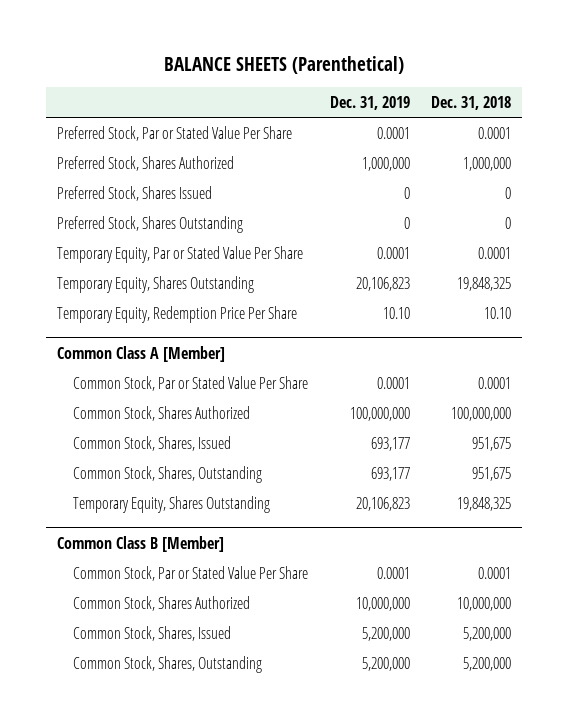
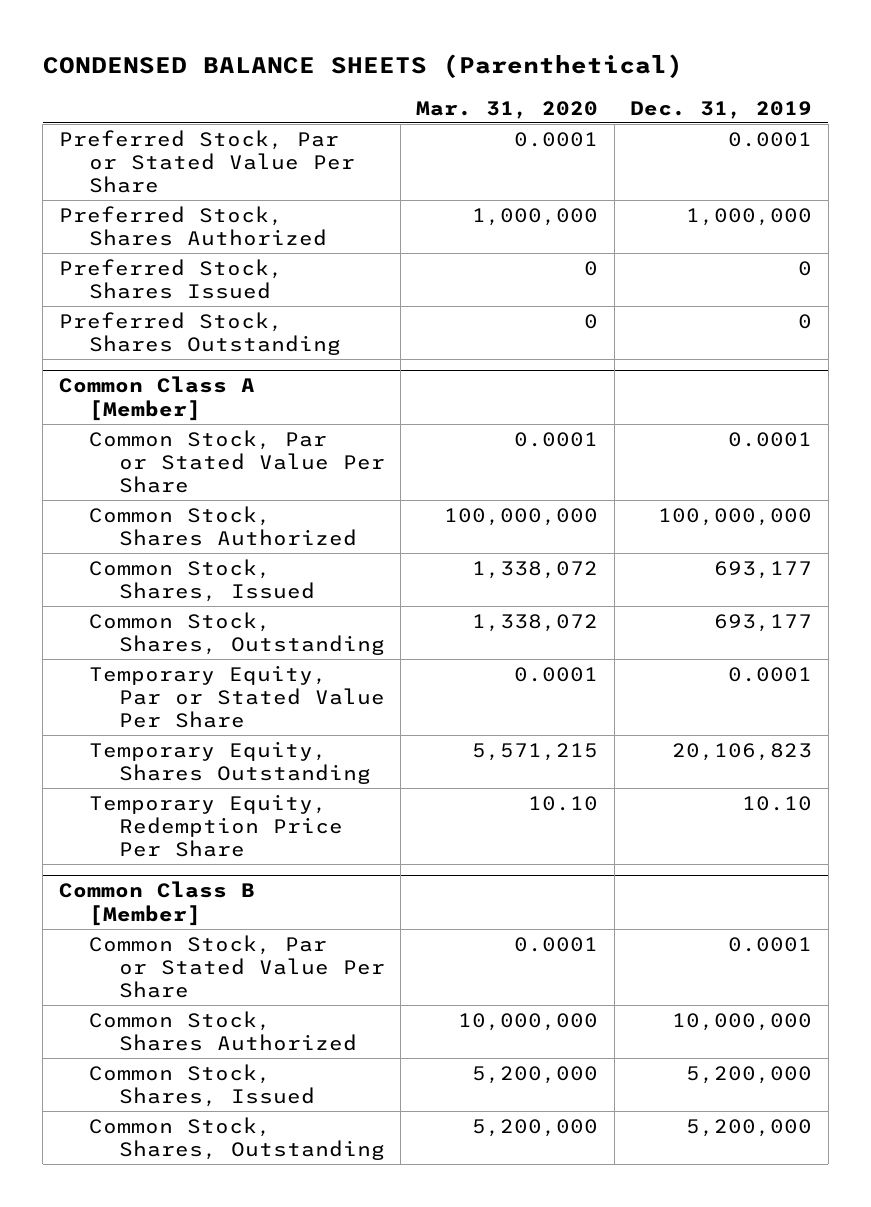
[163,56,404,75] BALANCE SHEETS (Parenthetical) -> [42,54,683,79] CONDENSED BALANCE SHEETS (Parenthetical)
[431,96,512,111] Dec. 31, 2018 -> none
none -> [416,100,599,119] Mar. 31, 2020
[56,245,303,263] Temporary Equity, Par or Stated Value Per Share -> none
[56,275,254,293] Temporary Equity, Shares Outstanding -> none
[56,305,297,323] Temporary Equity, Redemption Price Per Share -> none
none -> [88,664,385,729] Temporary Equity, Par or Stated Value Per Share
none -> [88,793,343,858] Temporary Equity, Redemption Price Per Share

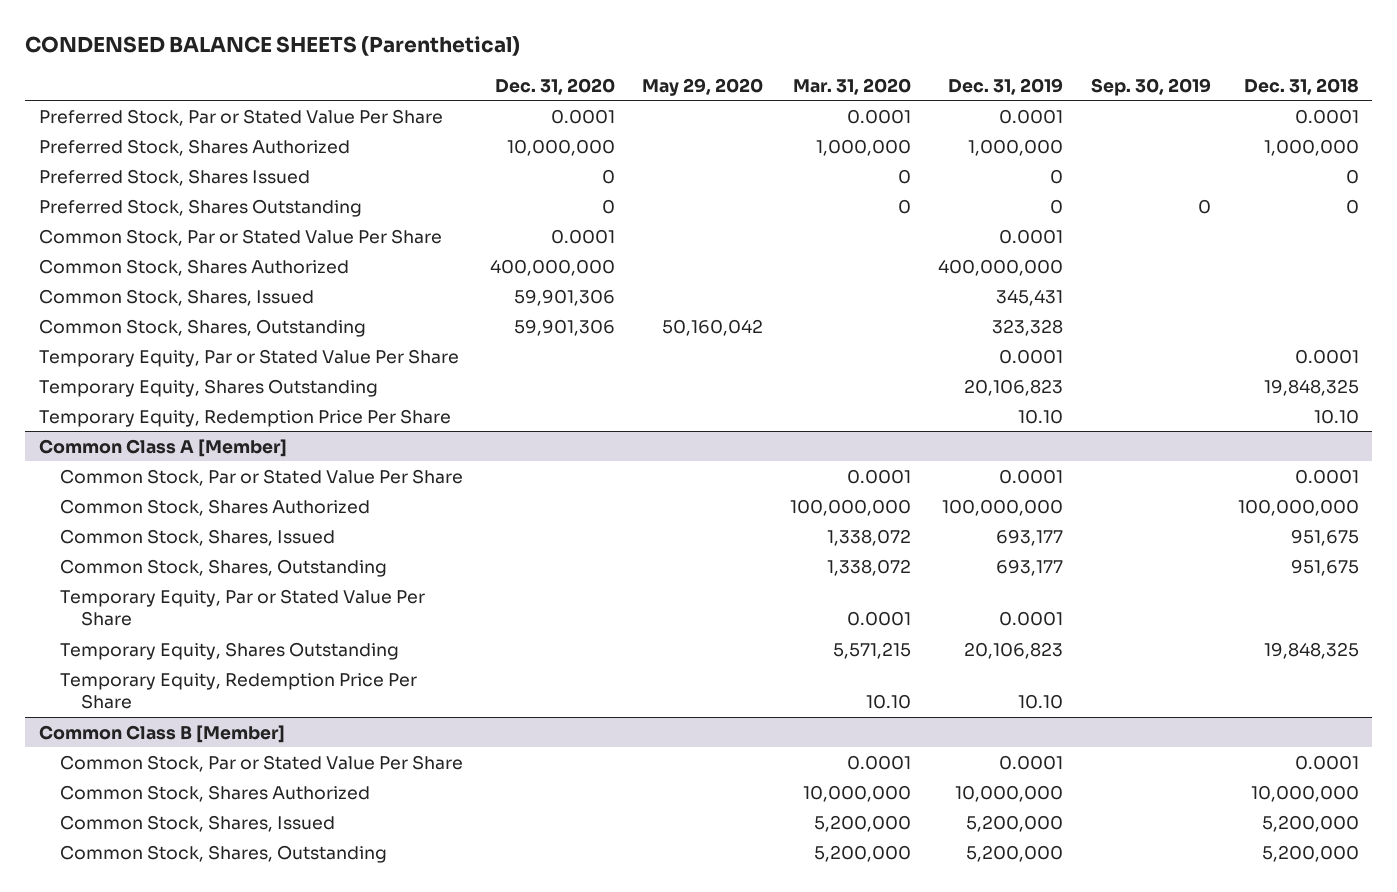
none -> [495,77,616,95] Dec. 31, 2020
none -> [642,77,764,96] May 29, 2020
none -> [1090,77,1211,96] Sep. 30, 2019
none -> [1243,77,1359,95] Dec. 31, 2018
none -> [38,228,442,246] Common Stock, Par or Stated Value Per Share
none -> [38,258,349,276] Common Stock, Shares Authorized
none -> [38,288,314,306] Common Stock, Shares, Issued
none -> [38,318,366,337] Common Stock, Shares, Outstanding
none -> [38,348,459,367] Temporary Equity, Par or Stated Value Per Share
none -> [38,378,378,397] Temporary Equity, Shares Outstanding
none -> [38,408,451,427] Temporary Equity, Redemption Price Per Share

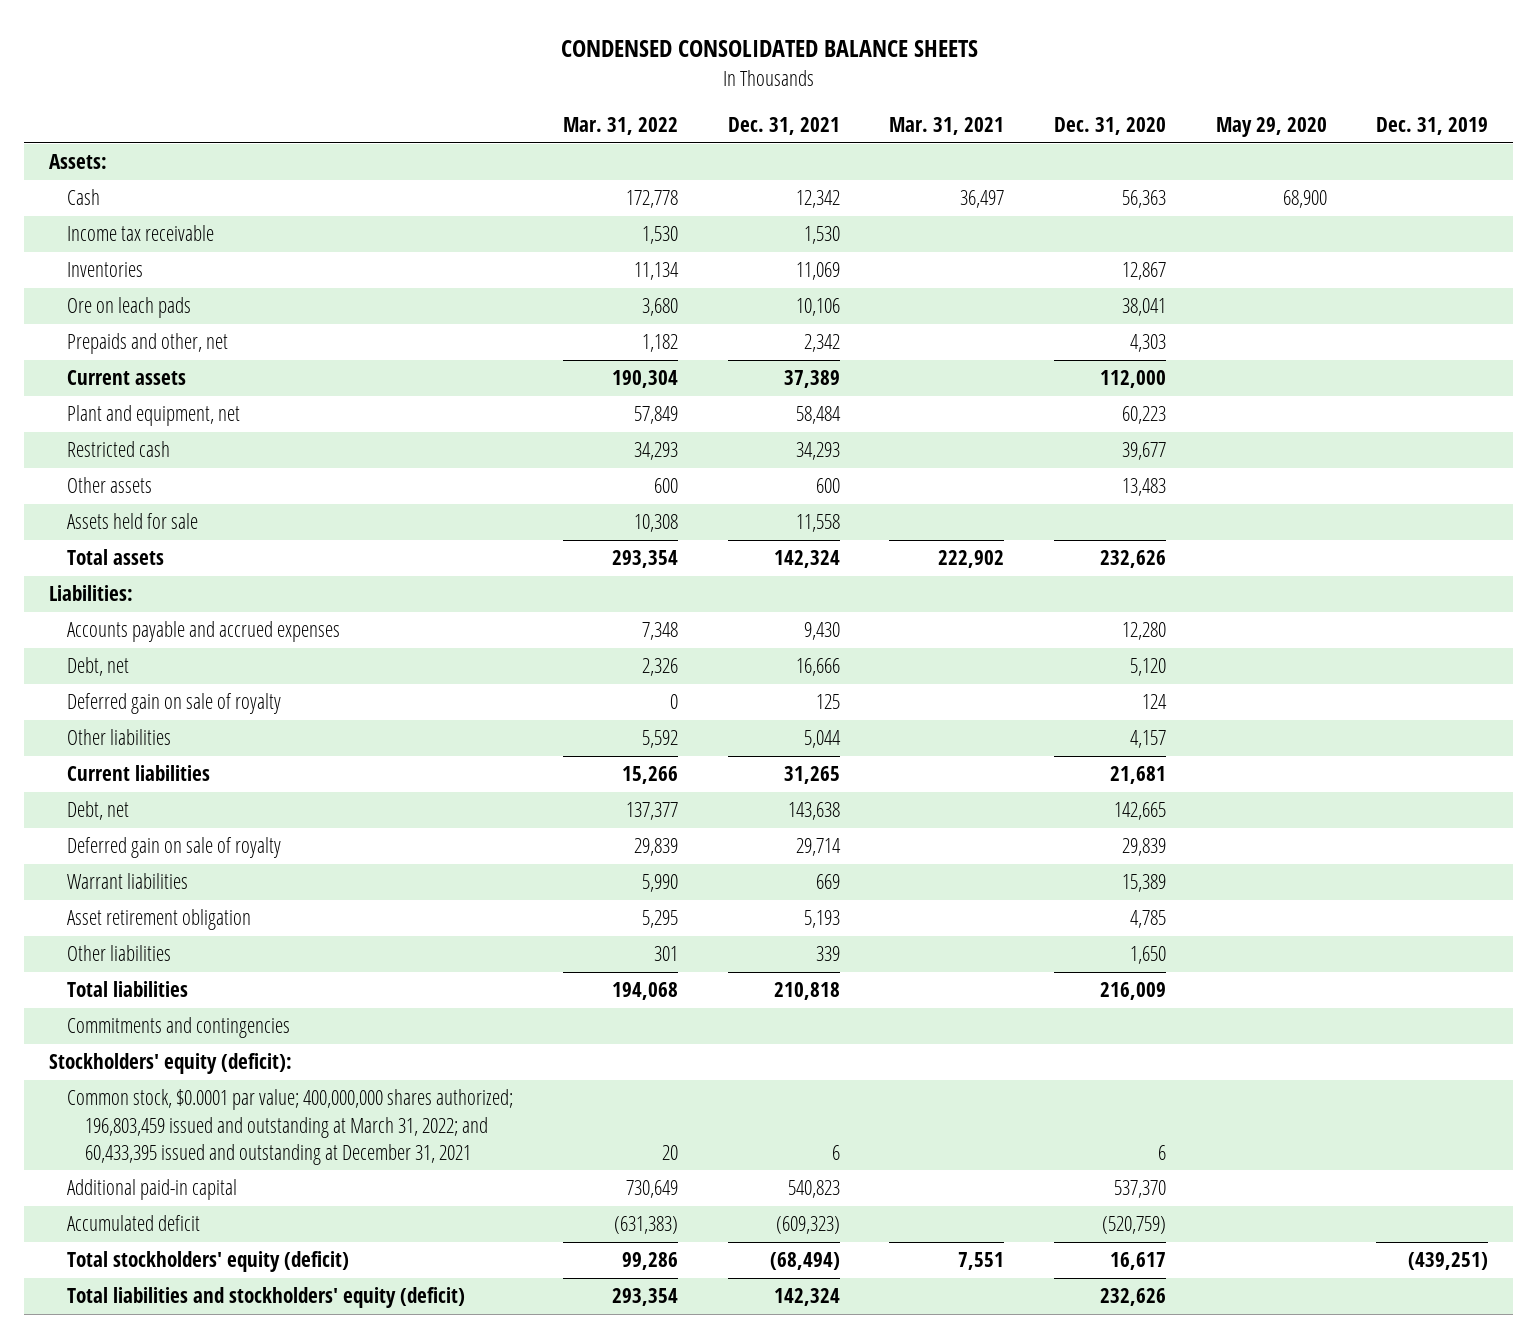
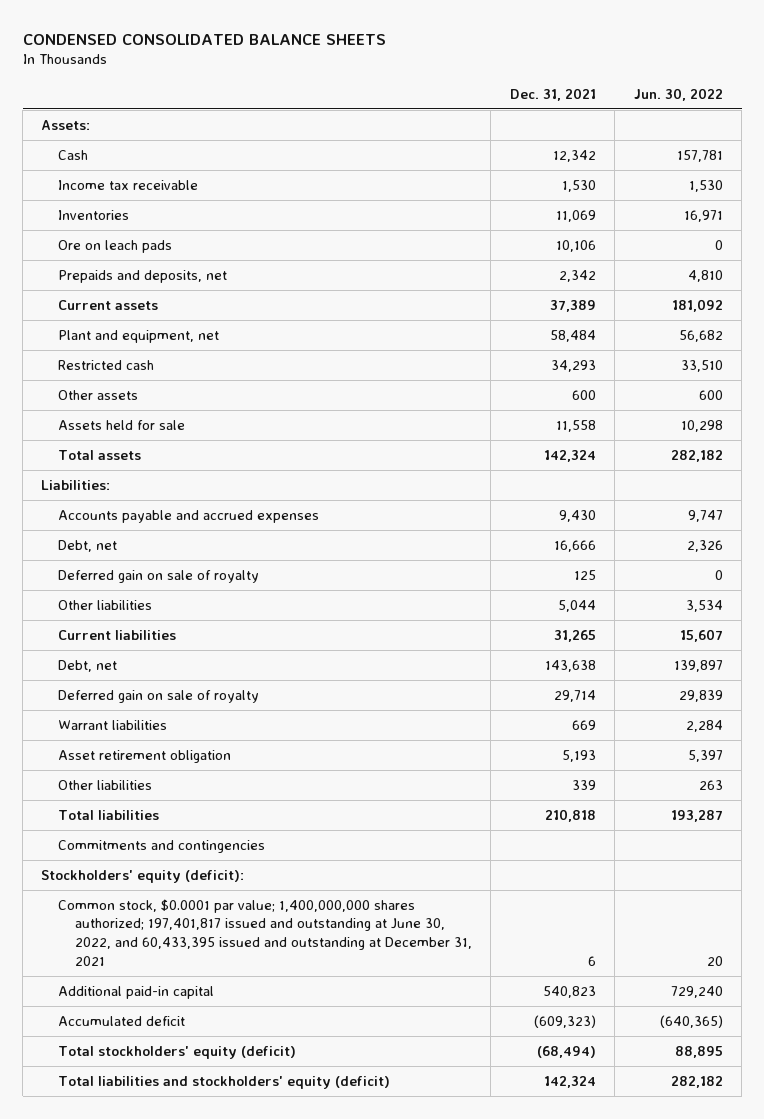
[563,117,679,136] Mar. 31, 2022 -> none
[889,117,1005,136] Mar. 31, 2021 -> none
[1054,117,1167,136] Dec. 31, 2020 -> none
[1215,117,1327,138] May 29, 2020 -> none
[1376,117,1489,136] Dec. 31, 2019 -> none
none -> [633,87,723,101] Jun. 30, 2022
[67,333,229,355] Prepaids and other, net -> [58,269,228,283] Prepaids and deposits, net
[67,1089,514,1166] Common stock, $0.0001 par value; 400,000,000 shares authorized; 196,803,459 issued and outstanding at March 31, 2022; and 60,433,395 issued and outstanding at December 31, 2021 -> [58,898,473,966] Common stock, $0.0001 par value; 1,400,000,000 shares authorized; 197,401,817 issued and outstanding at June 30, 2022, and 60,433,395 issued and outstanding at December 31, 2021

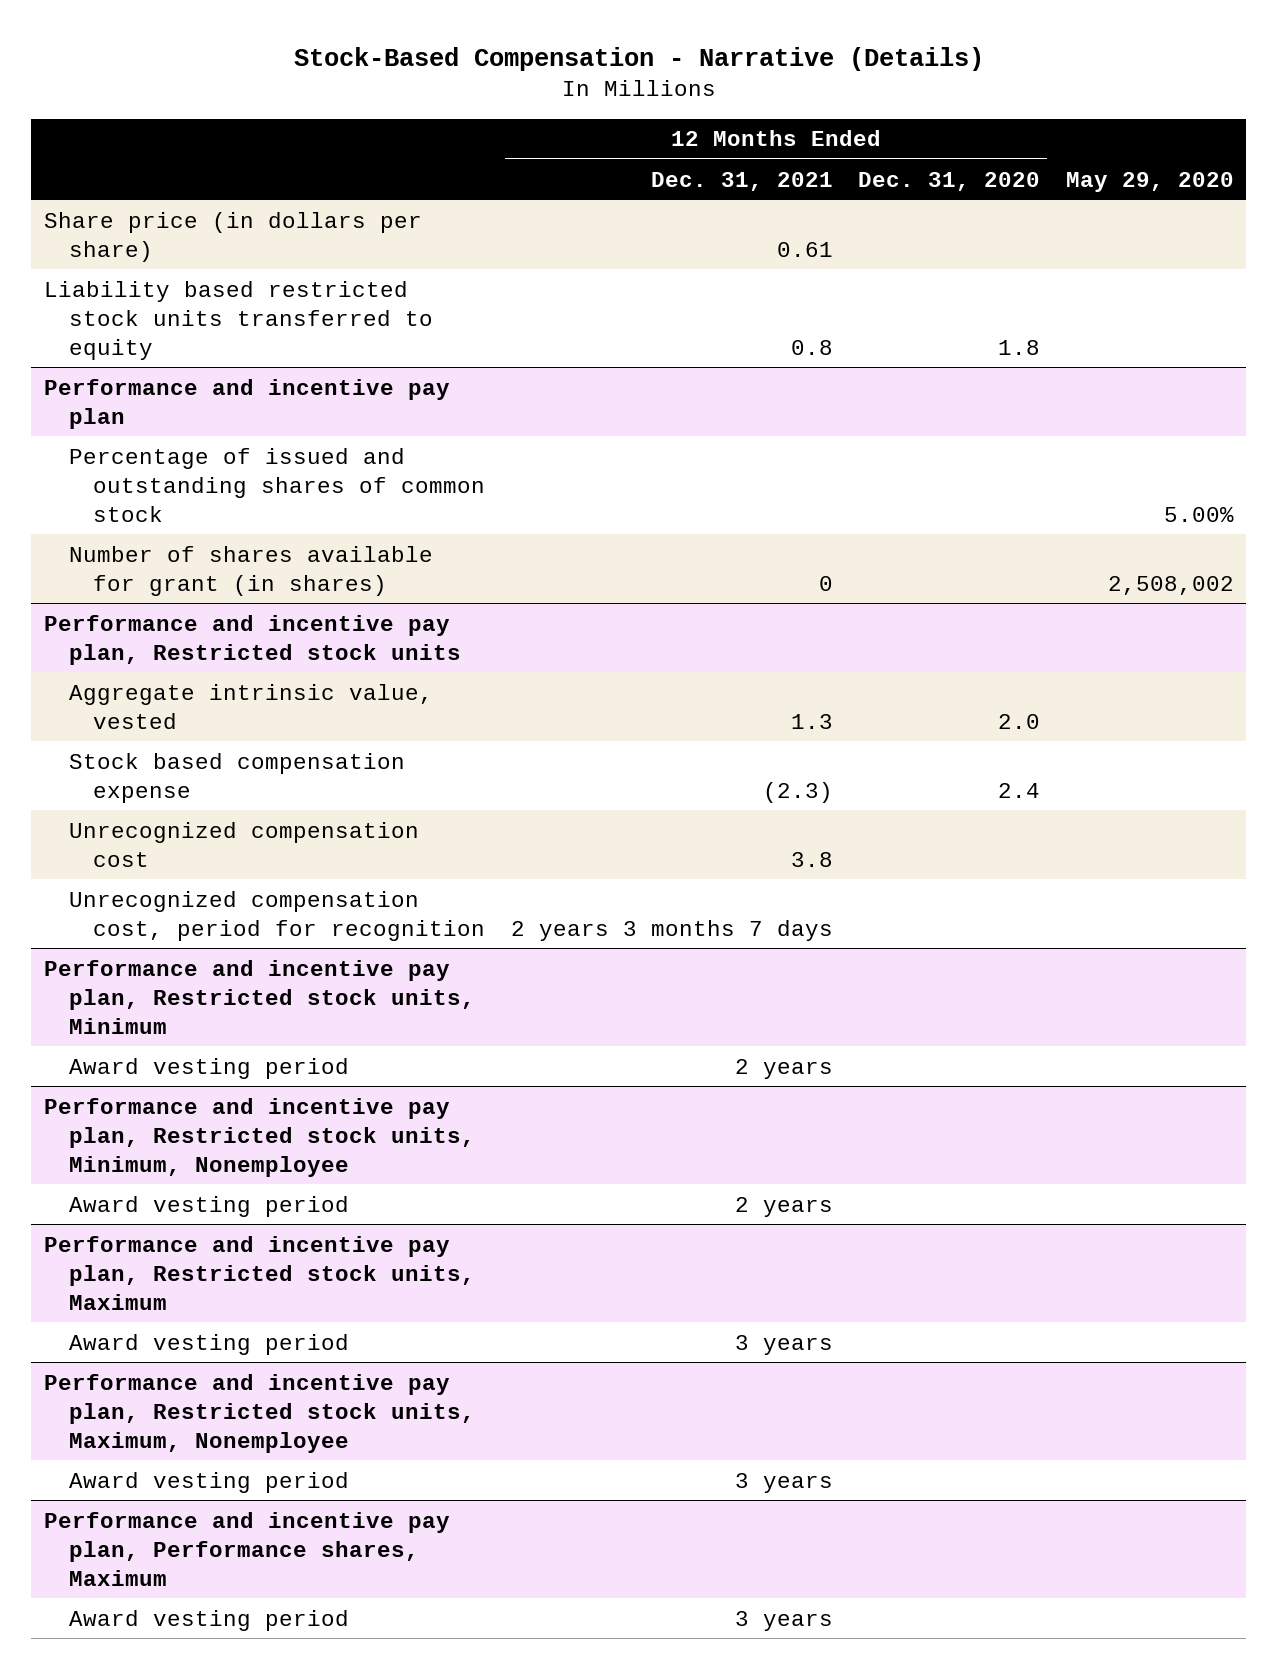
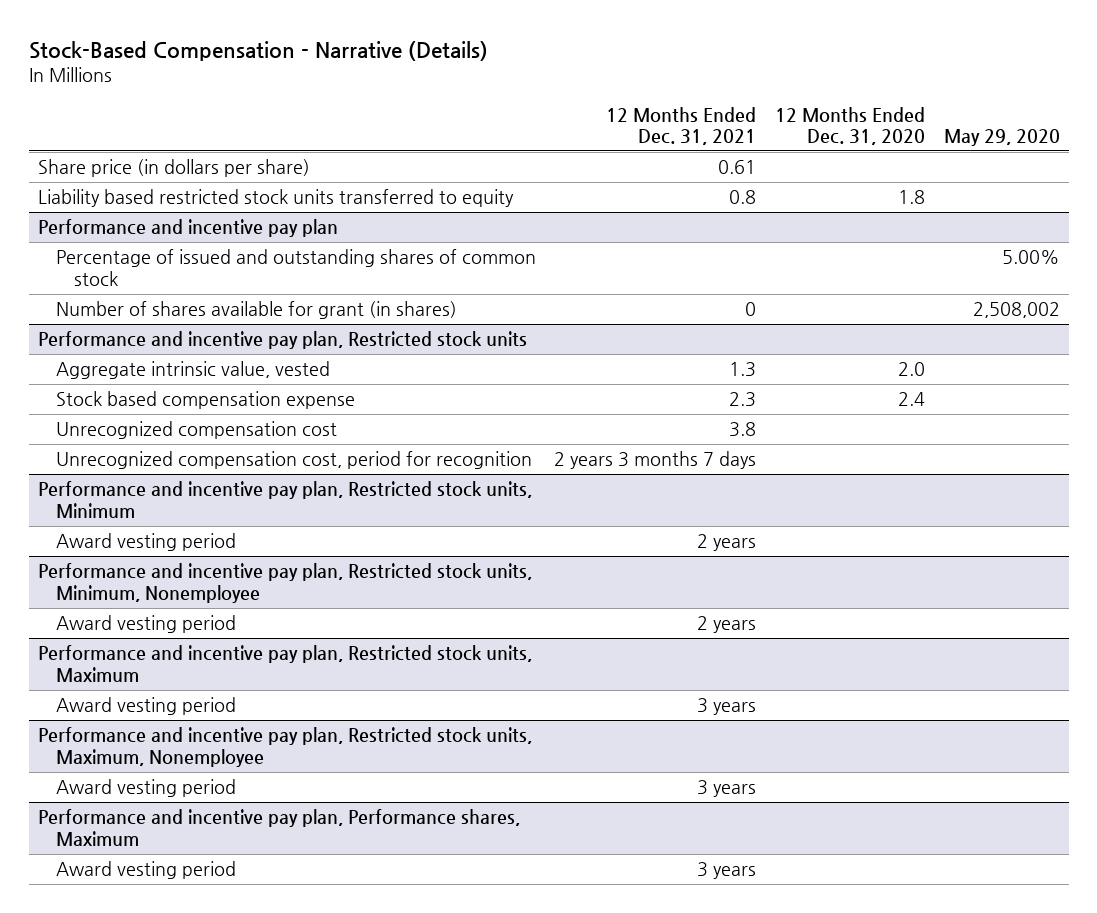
[762,781,833,803] (2.3) -> [729,392,757,408] 2.3

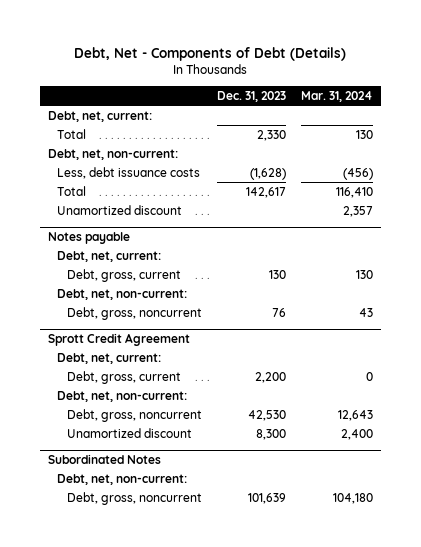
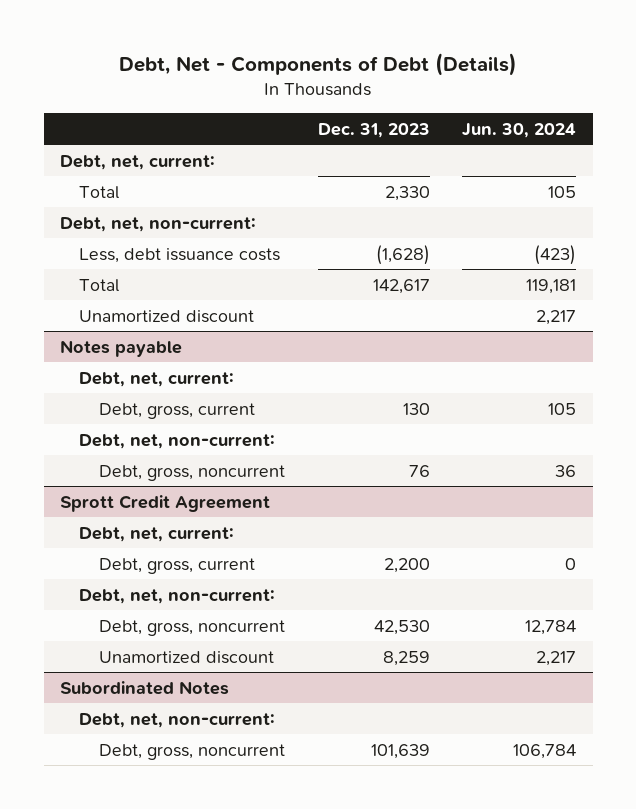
[301,90,374,102] Mar. 31, 2024 -> none
none -> [462,123,577,139] Jun. 30, 2024
[256,428,287,440] 8,300 -> [382,650,430,666] 8,259

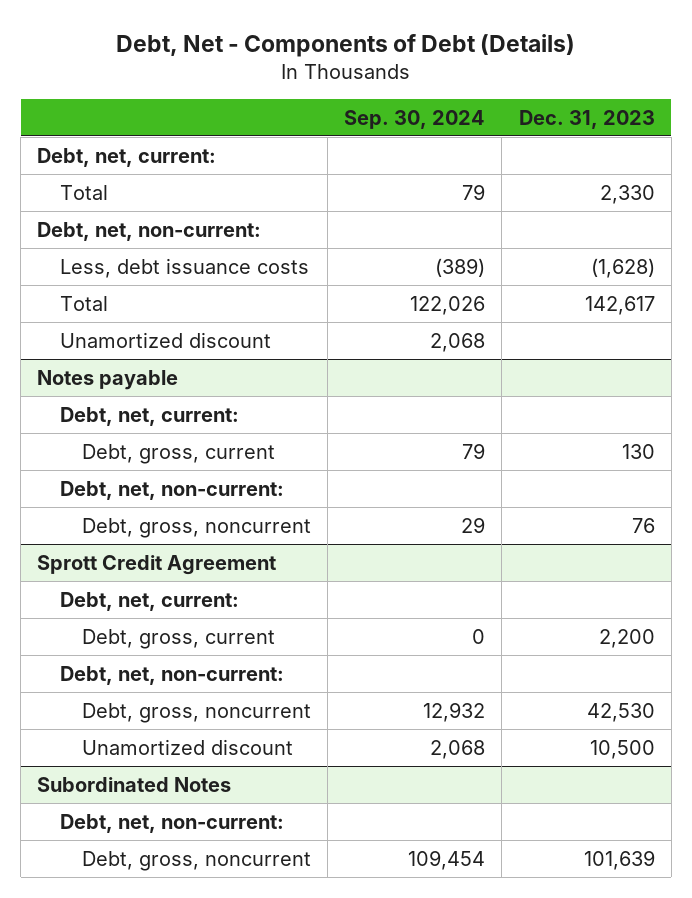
[462,123,577,139] Jun. 30, 2024 -> none
none -> [344,109,486,129] Sep. 30, 2024
[382,650,430,666] 8,259 -> [589,739,655,759] 10,500

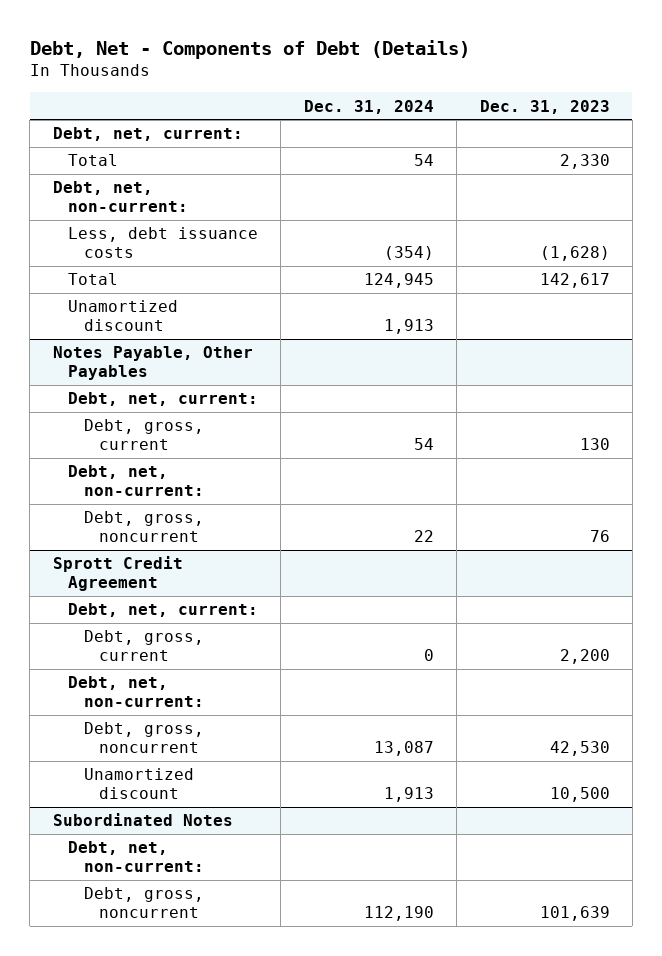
[344,109,486,129] Sep. 30, 2024 -> none
none -> [303,99,434,114] Dec. 31, 2024
[37,369,179,390] Notes payable -> [52,346,253,381] Notes Payable, Other Payables

